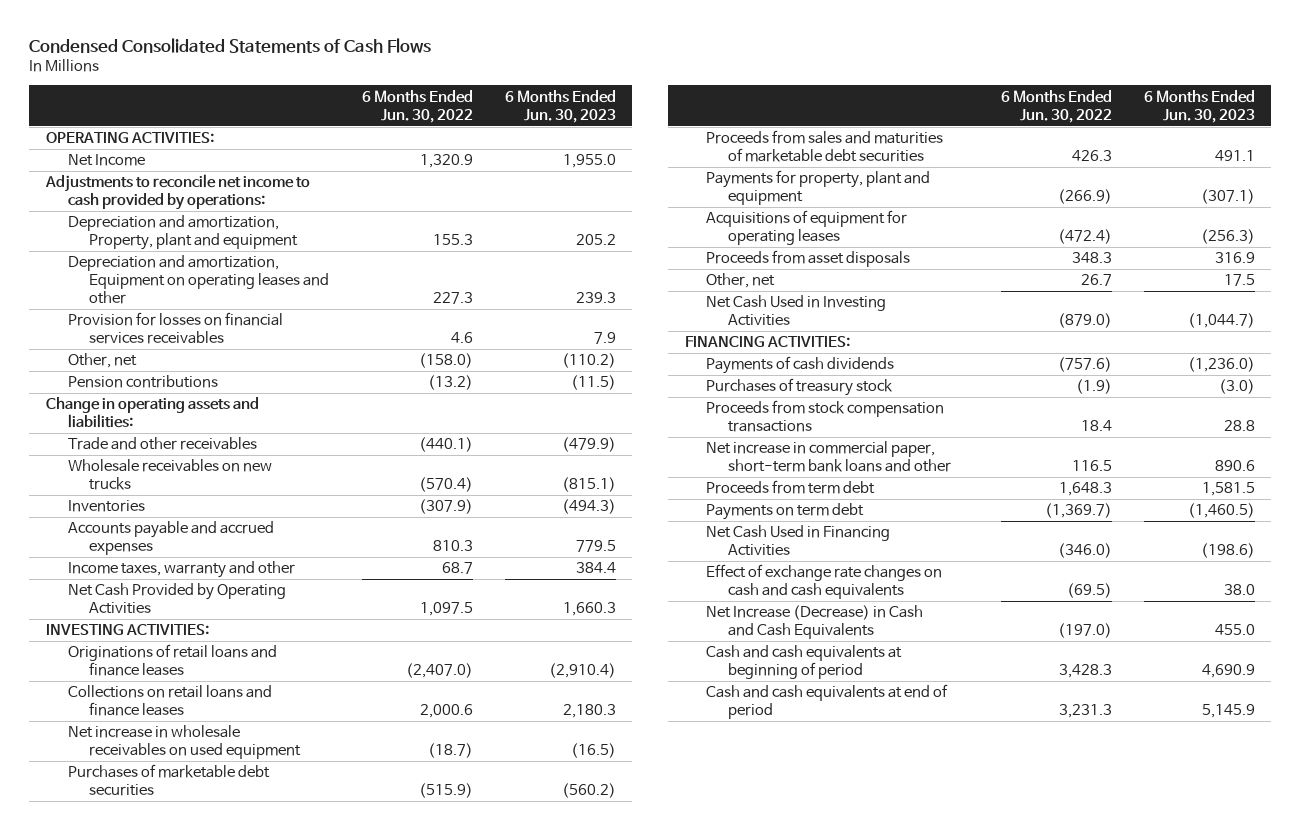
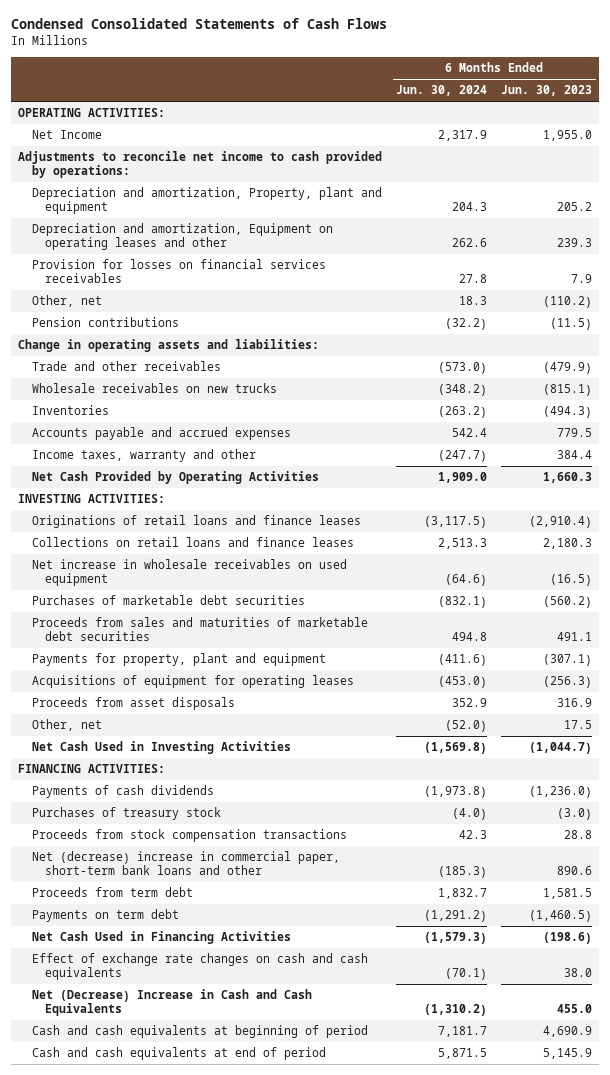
[361,89,473,123] 6 Months Ended Jun. 30, 2022 -> none
none -> [396,85,488,97] Jun. 30, 2024
[706,441,952,473] Net increase in commercial paper, short-term bank loans and other -> [31,851,340,875] Net (decrease) increase in commercial paper, short-term bank loans and other
[706,605,924,640] Net Increase (Decrease) in Cash and Cash Equivalents -> [31,989,312,1016] Net (Decrease) Increase in Cash and Cash Equivalents

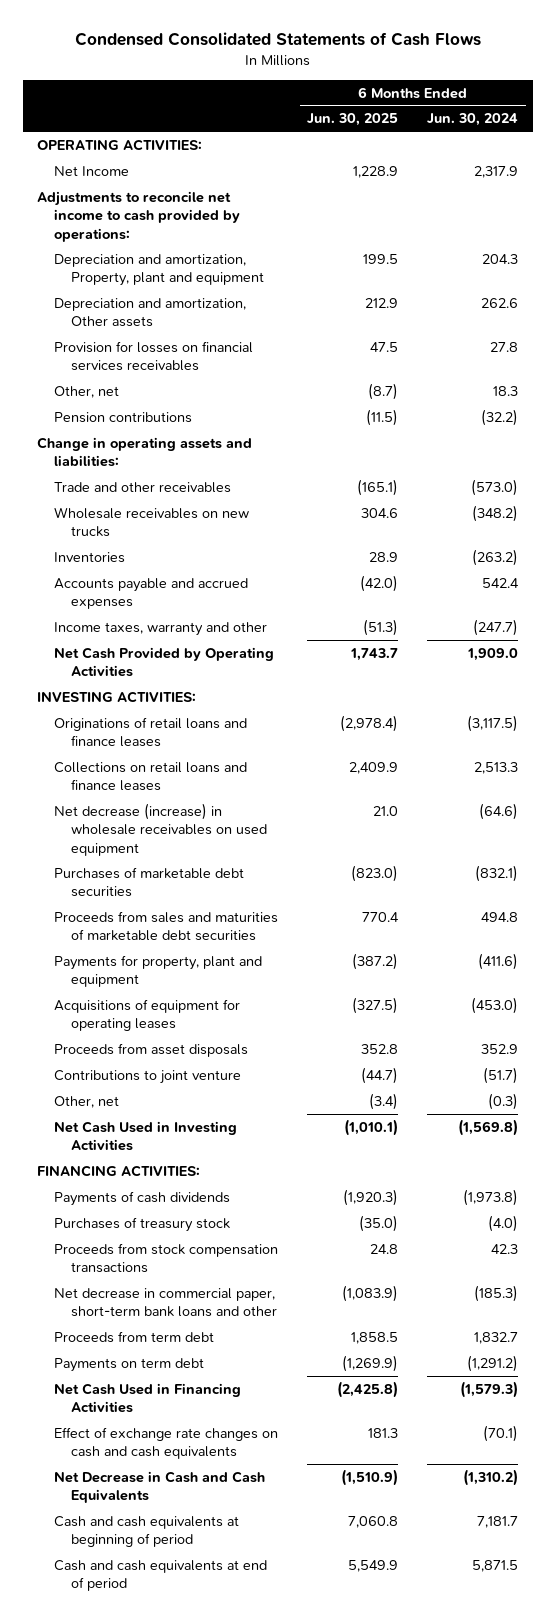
[501,85,593,97] Jun. 30, 2023 -> none
none -> [307,113,399,127] Jun. 30, 2025
[31,223,333,250] Depreciation and amortization, Equipment on operating leases and other -> [53,297,246,328] Depreciation and amortization, Other assets
[31,559,347,586] Net increase in wholesale receivables on used equipment -> [53,802,267,856] Net decrease (increase) in wholesale receivables on used equipment
none -> [53,1069,241,1084] Contributions to joint venture
[445,720,488,733] (52.0) -> [488,1092,519,1110] (0.3)
[31,851,340,875] Net (decrease) increase in commercial paper, short-term bank loans and other -> [53,1287,277,1318] Net decrease in commercial paper, short-term bank loans and other
[31,989,312,1016] Net (Decrease) Increase in Cash and Cash Equivalents -> [53,1470,265,1504] Net Decrease in Cash and Cash Equivalents

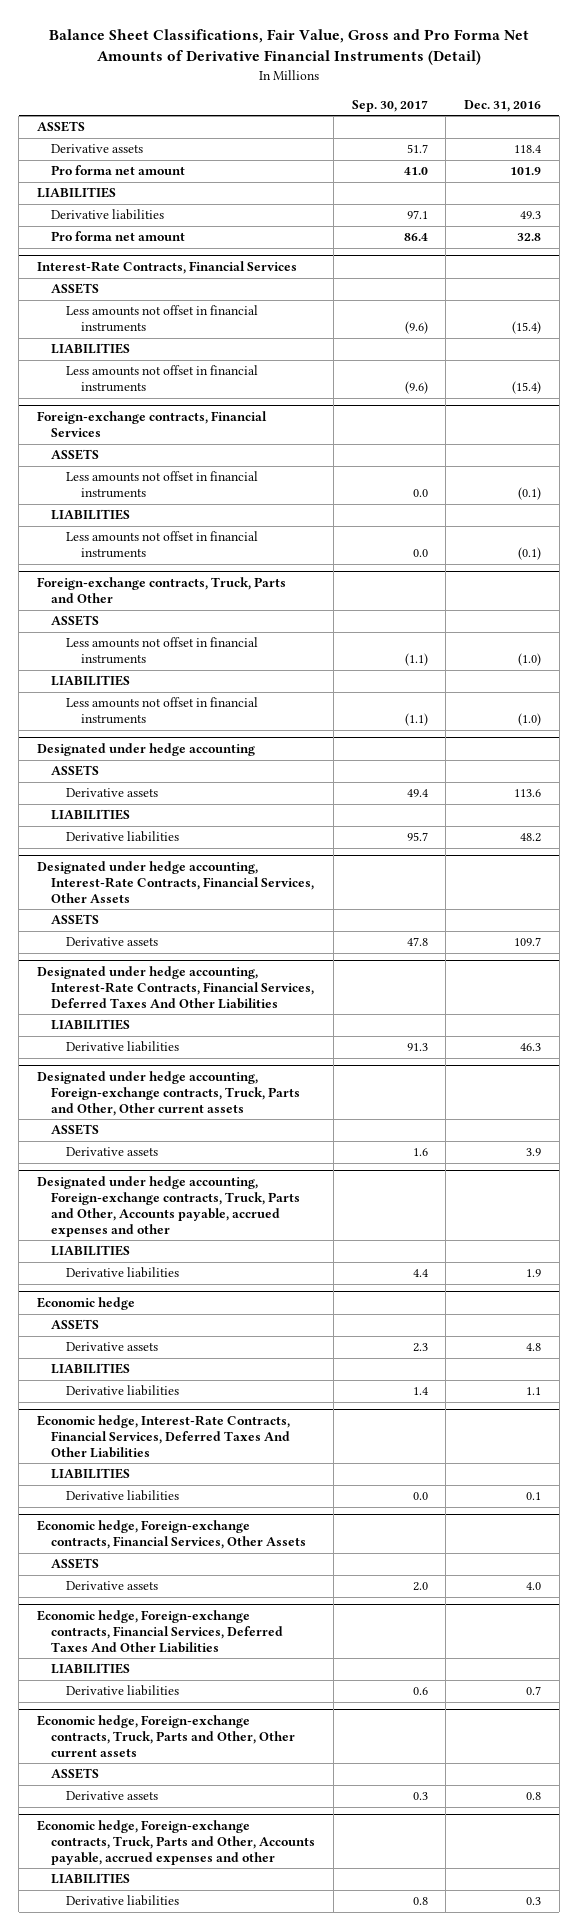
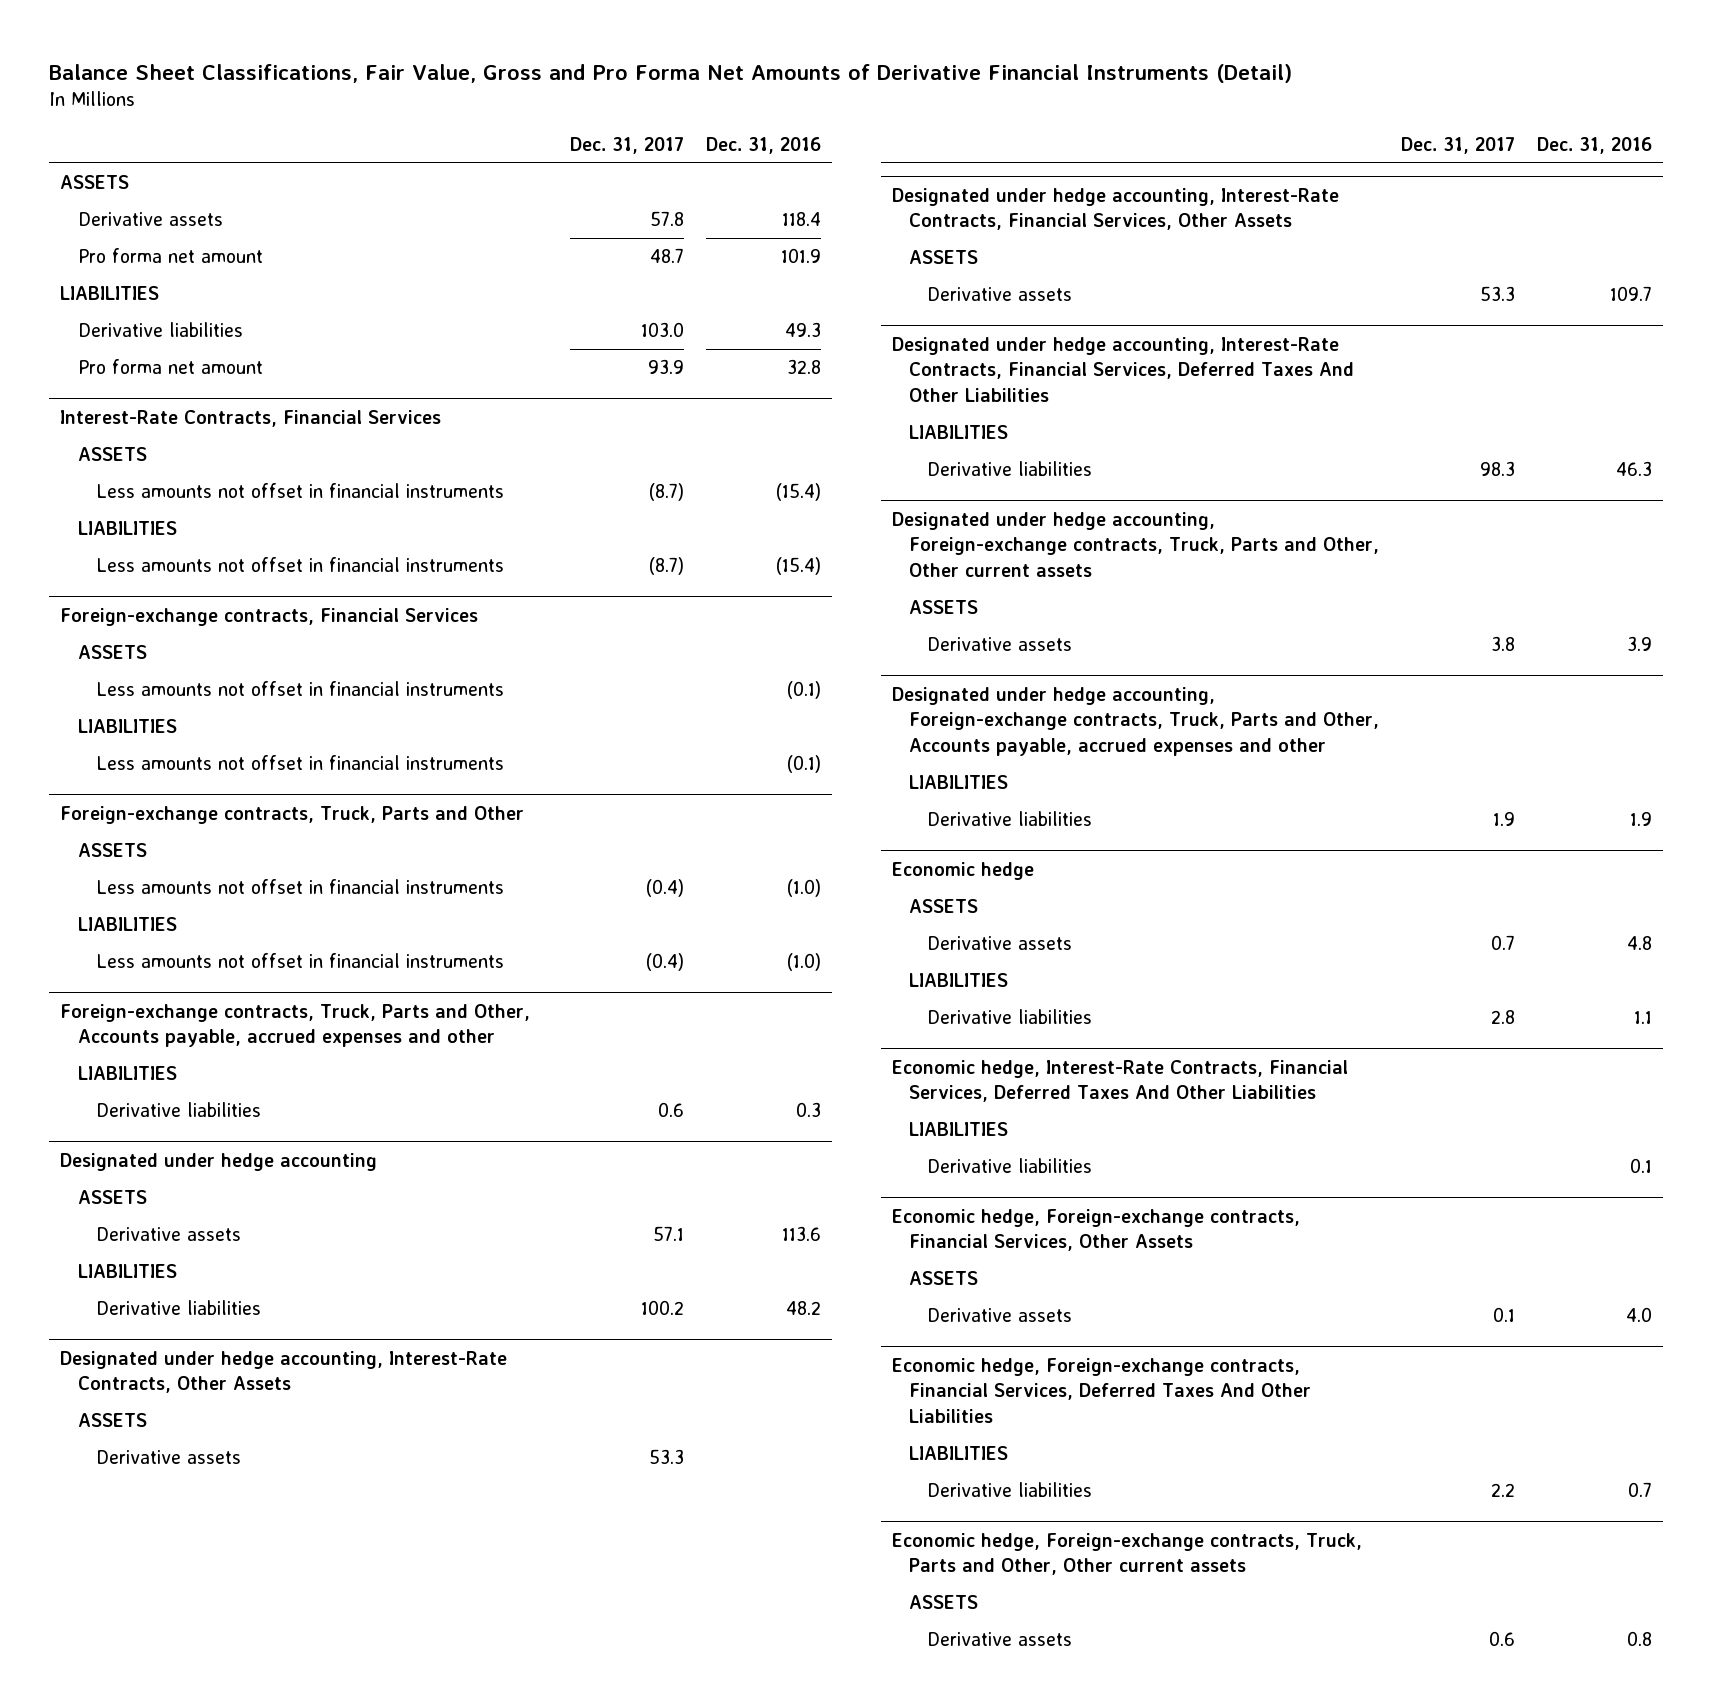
[351,99,428,112] Sep. 30, 2017 -> none
none -> [569,137,684,155] Dec. 31, 2017
none -> [60,1003,531,1048] Foreign-exchange contracts, Truck, Parts and Other, Accounts payable, accrued expenses and other
none -> [77,1066,177,1081] LIABILITIES
none -> [95,1102,261,1118] Derivative liabilities
none -> [60,1350,508,1394] Designated under hedge accounting, Interest-Rate Contracts, Other Assets
none -> [77,1413,147,1428] ASSETS
none -> [95,1450,241,1465] Derivative assets
[36,1820,316,1866] Economic hedge, Foreign-exchange contracts, Truck, Parts and Other, Accounts payable, accrued expenses and other -> none
[51,1873,131,1885] LIABILITIES -> none
[66,1895,180,1907] Derivative liabilities -> none

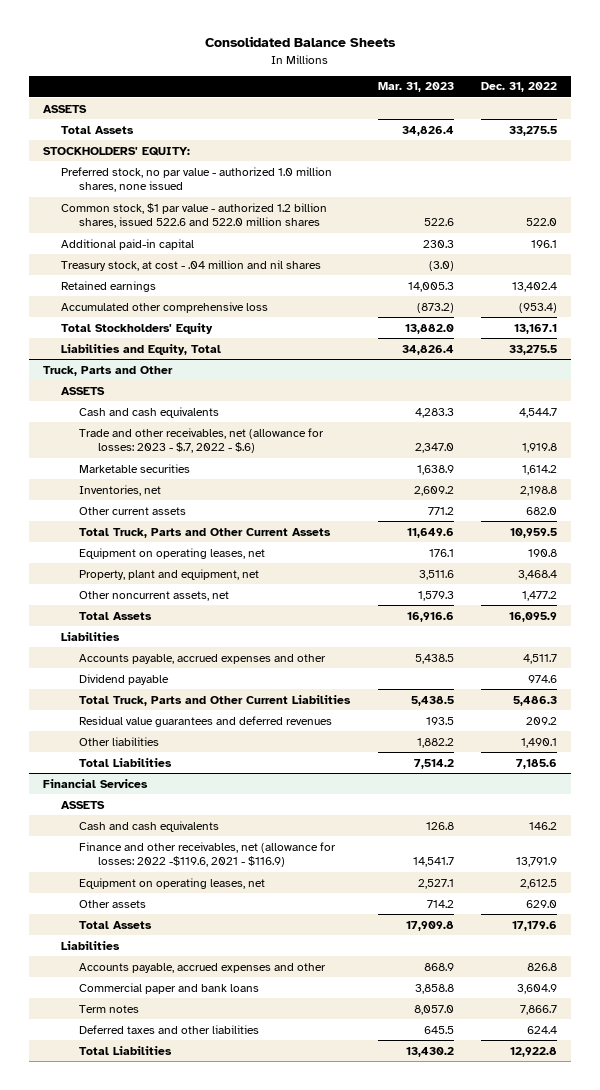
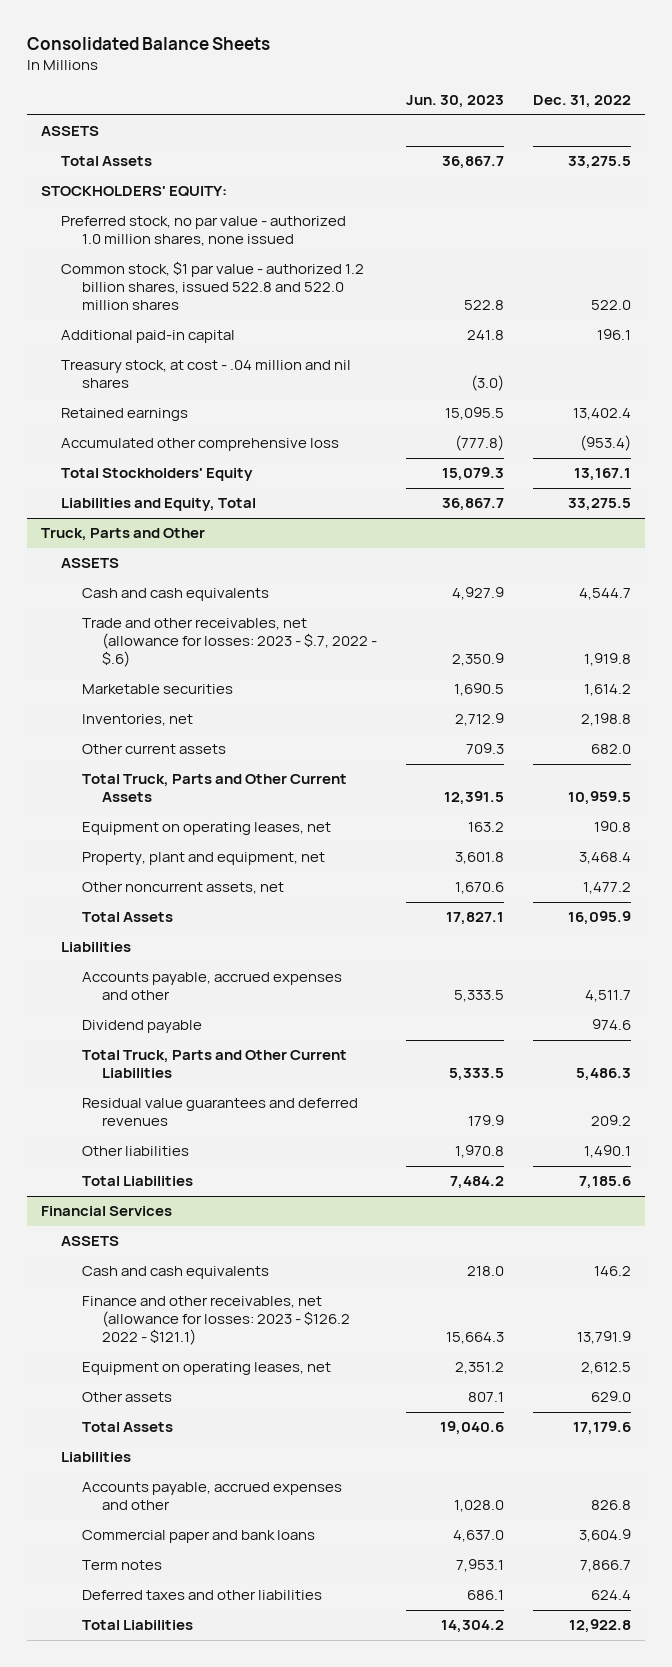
[377,82,454,93] Mar. 31, 2023 -> none
none -> [406,95,505,109] Jun. 30, 2023
[60,202,327,229] Common stock, $1 par value - authorized 1.2 billion shares, issued 522.6 and 522.0 million shares -> [61,261,365,311] Common stock, $1 par value - authorized 1.2 billion shares, issued 522.8 and 522.0 million shares
[79,841,337,868] Finance and other receivables, net (allowance for losses: 2022 -$119.6, 2021 - $116.9) -> [81,1296,351,1346] Finance and other receivables, net (allowance for losses: 2023 - $126.2 2022 - $121.1)

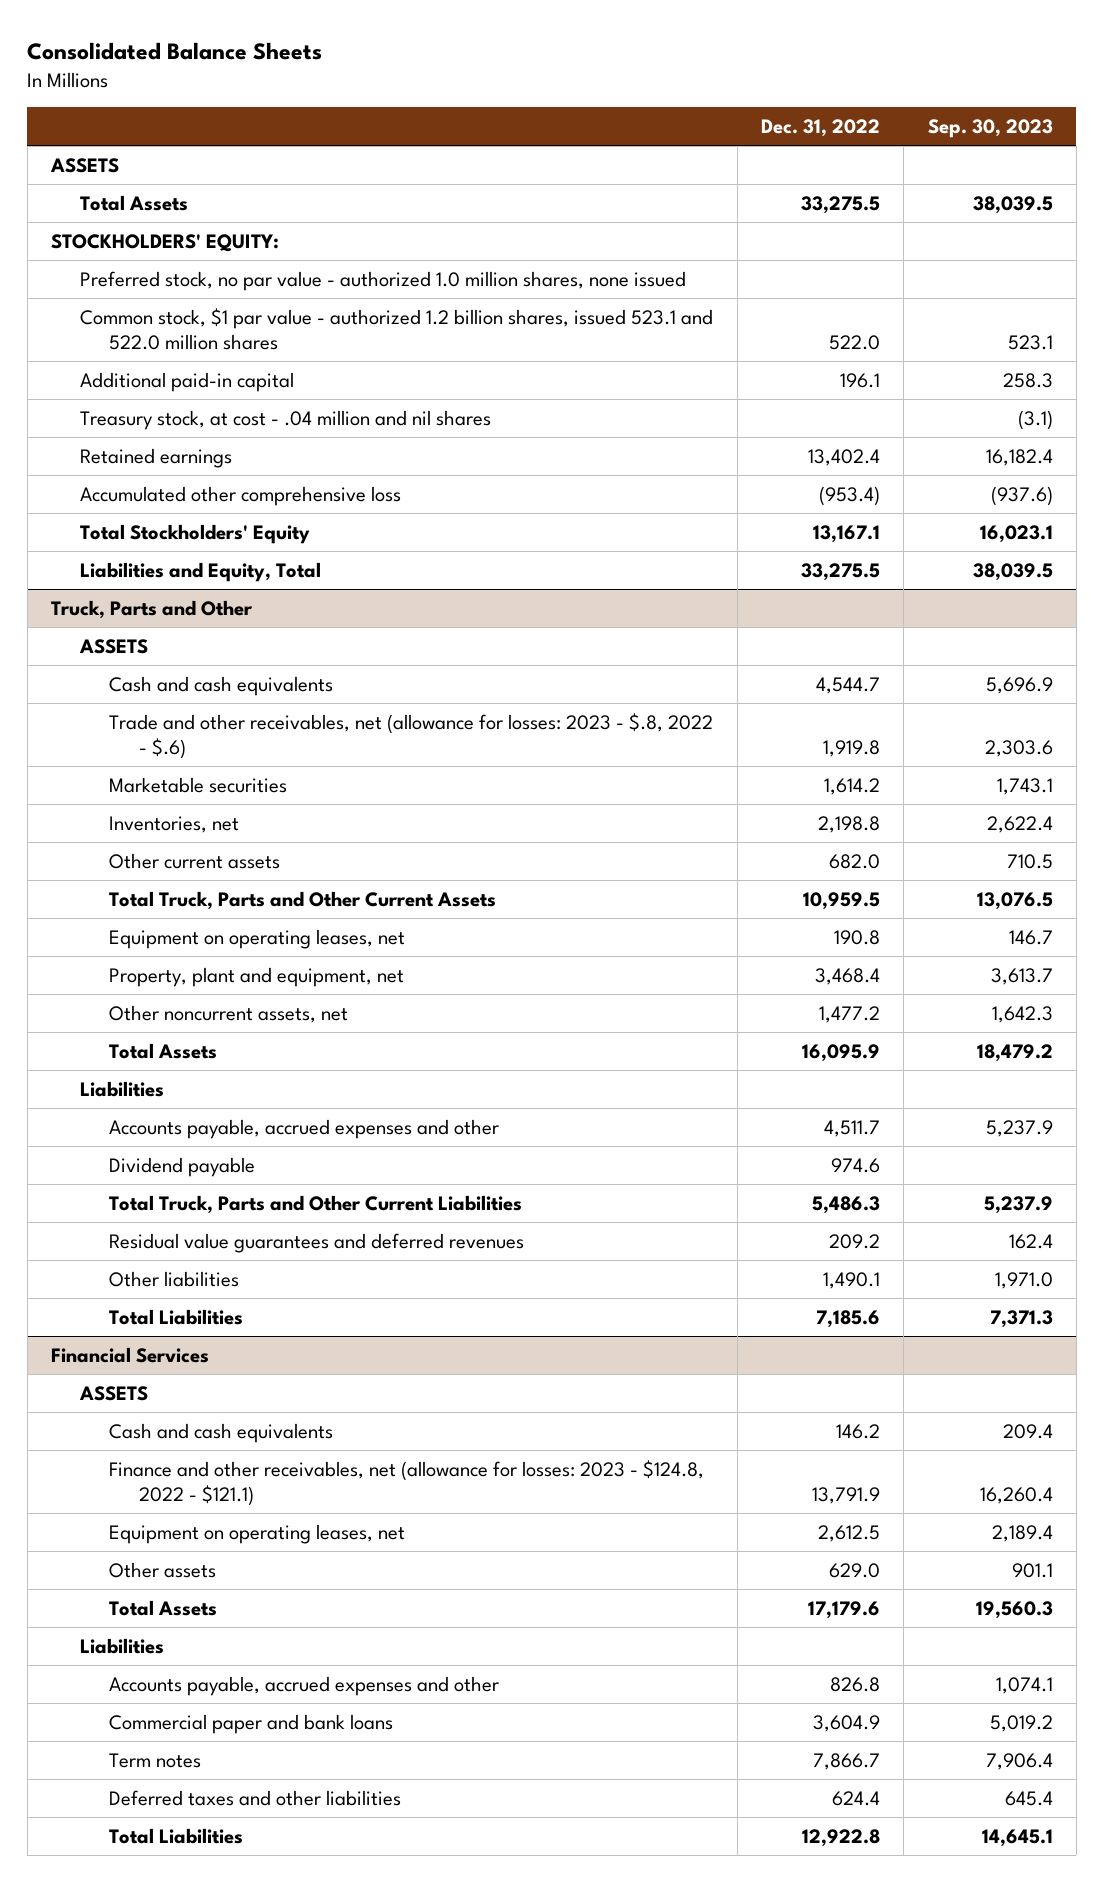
[406,95,505,109] Jun. 30, 2023 -> none
none -> [927,118,1053,138] Sep. 30, 2023
[61,261,365,311] Common stock, $1 par value - authorized 1.2 billion shares, issued 522.8 and 522.0 million shares -> [80,307,714,350] Common stock, $1 par value - authorized 1.2 billion shares, issued 523.1 and 522.0 million shares
[81,618,378,668] Trade and other receivables, net (allowance for losses: 2023 - $.7, 2022 - $.6) -> [109,712,714,759] Trade and other receivables, net (allowance for losses: 2023 - $.8, 2022 - $.6)
[81,1296,351,1346] Finance and other receivables, net (allowance for losses: 2023 - $126.2 2022 - $121.1) -> [109,1459,705,1506] Finance and other receivables, net (allowance for losses: 2023 - $124.8, 2022 - $121.1)

